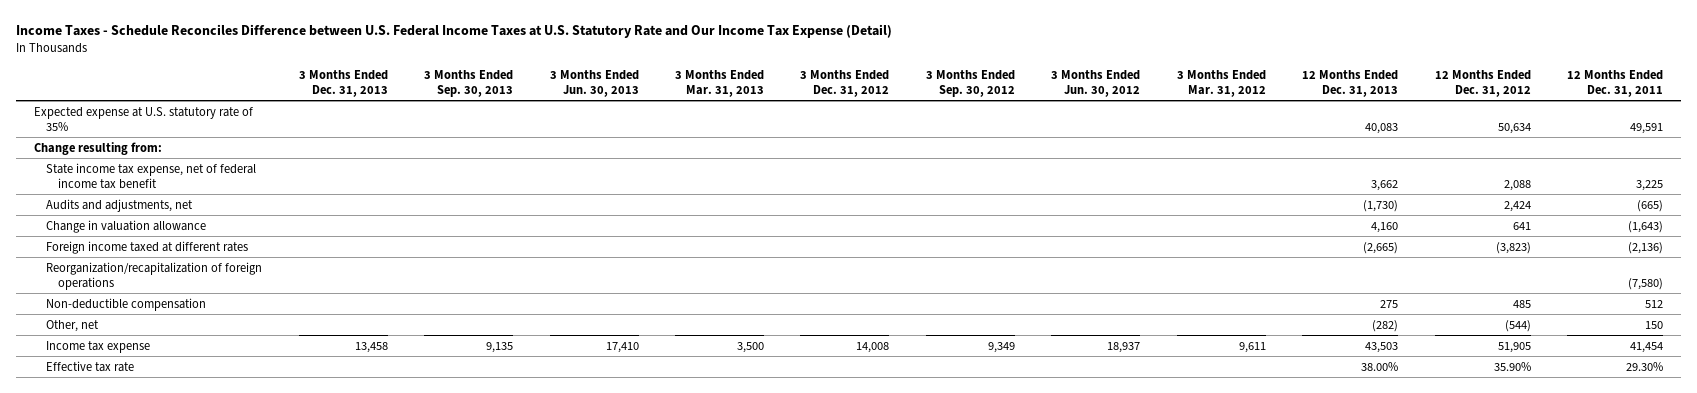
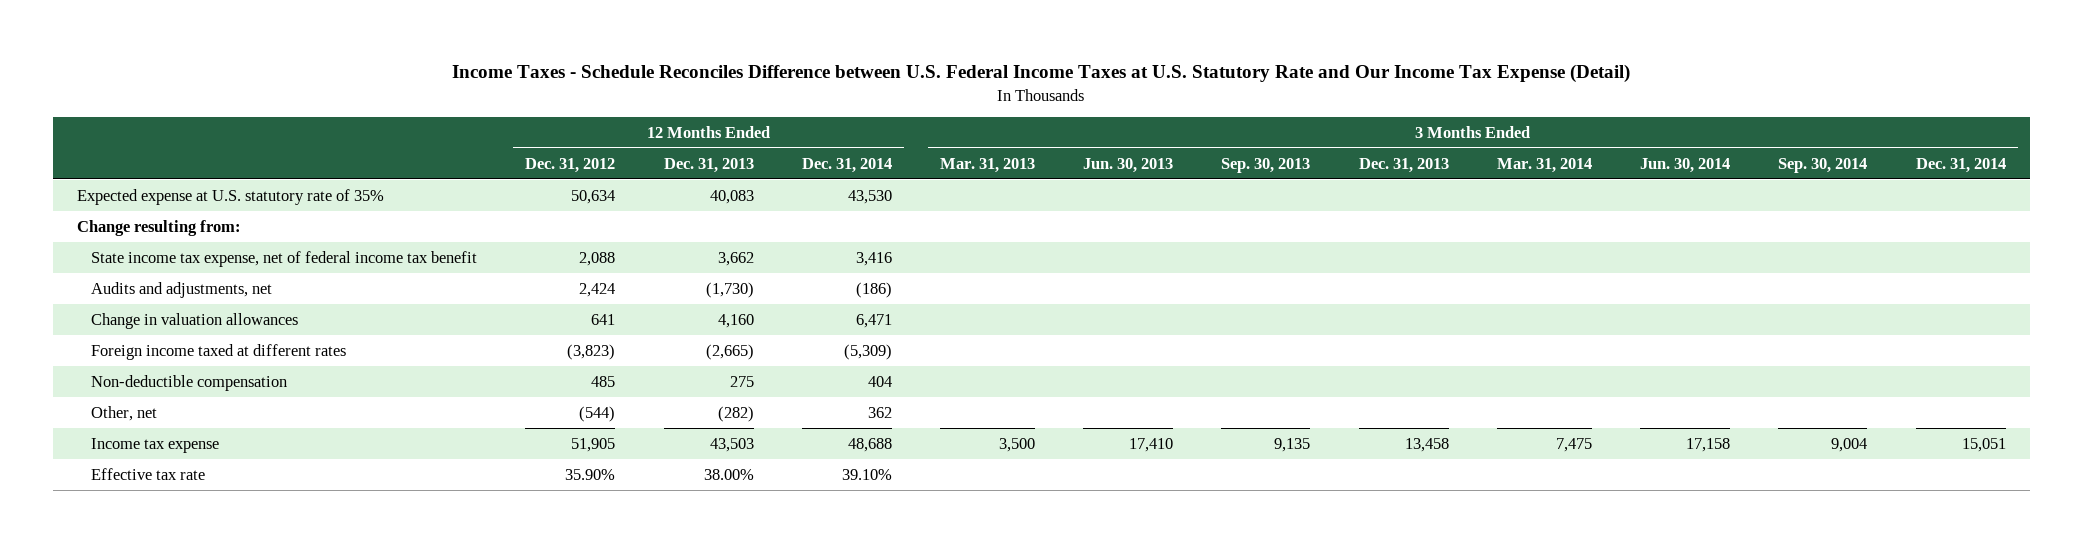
[800,69,890,97] 3 Months Ended Dec. 31, 2012 -> none
[925,69,1015,97] 3 Months Ended Sep. 30, 2012 -> none
[1051,69,1141,97] 3 Months Ended Jun. 30, 2012 -> none
[1176,69,1266,97] 3 Months Ended Mar. 31, 2012 -> none
[1566,69,1663,97] 12 Months Ended Dec. 31, 2011 -> none
none -> [801,157,892,173] Dec. 31, 2014
none -> [1496,157,1592,173] Mar. 31, 2014
none -> [1640,157,1731,173] Jun. 30, 2014
none -> [1778,157,1868,173] Sep. 30, 2014
none -> [1915,157,2006,173] Dec. 31, 2014
[46,219,207,233] Change in valuation allowance -> [91,312,299,329] Change in valuation allowances
[46,261,263,290] Reorganization/recapitalization of foreign operations -> none

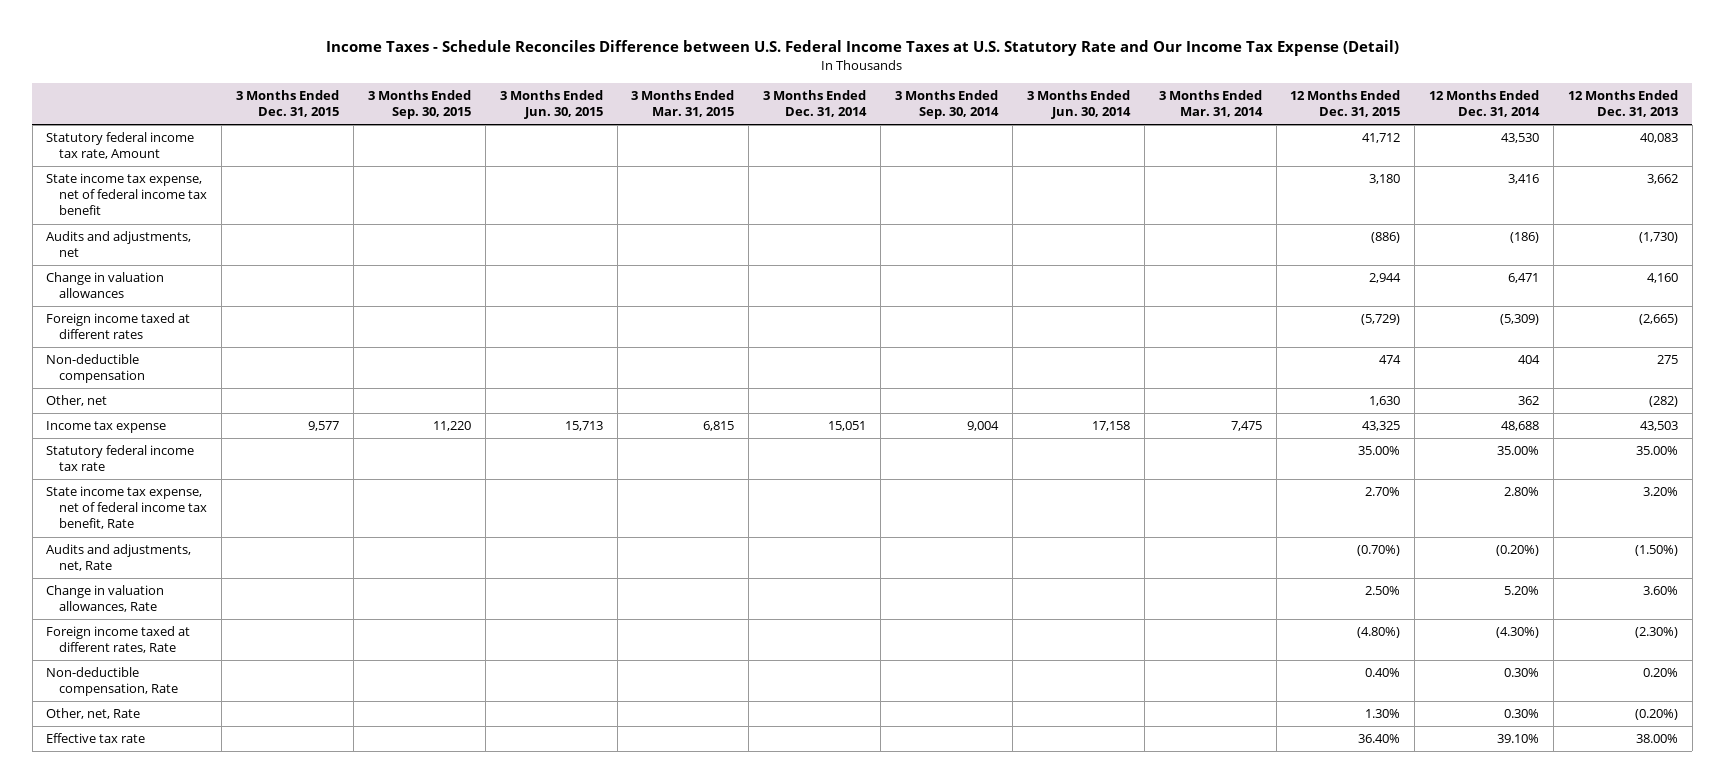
[525,157,616,173] Dec. 31, 2012 -> none
[940,157,1036,173] Mar. 31, 2013 -> none
[1083,157,1174,173] Jun. 30, 2013 -> none
[1221,157,1311,173] Sep. 30, 2013 -> none
[1358,157,1449,173] Dec. 31, 2013 -> none
none -> [236,89,340,117] 3 Months Ended Dec. 31, 2015
none -> [367,89,471,119] 3 Months Ended Sep. 30, 2015
none -> [499,89,603,119] 3 Months Ended Jun. 30, 2015
none -> [631,89,735,117] 3 Months Ended Mar. 31, 2015
none -> [1290,89,1401,117] 12 Months Ended Dec. 31, 2015
[76,219,241,236] Change resulting from: -> none
[76,188,384,205] Expected expense at U.S. statutory rate of 35% -> [46,132,195,160] Statutory federal income tax rate, Amount
none -> [46,445,195,472] Statutory federal income tax rate
none -> [46,486,208,530] State income tax expense, net of federal income tax benefit, Rate
none -> [46,544,192,572] Audits and adjustments, net, Rate
none -> [46,585,165,613] Change in valuation allowances, Rate
none -> [46,626,191,654] Foreign income taxed at different rates, Rate
none -> [46,667,179,697] Non-deductible compensation, Rate
none -> [46,708,141,720] Other, net, Rate

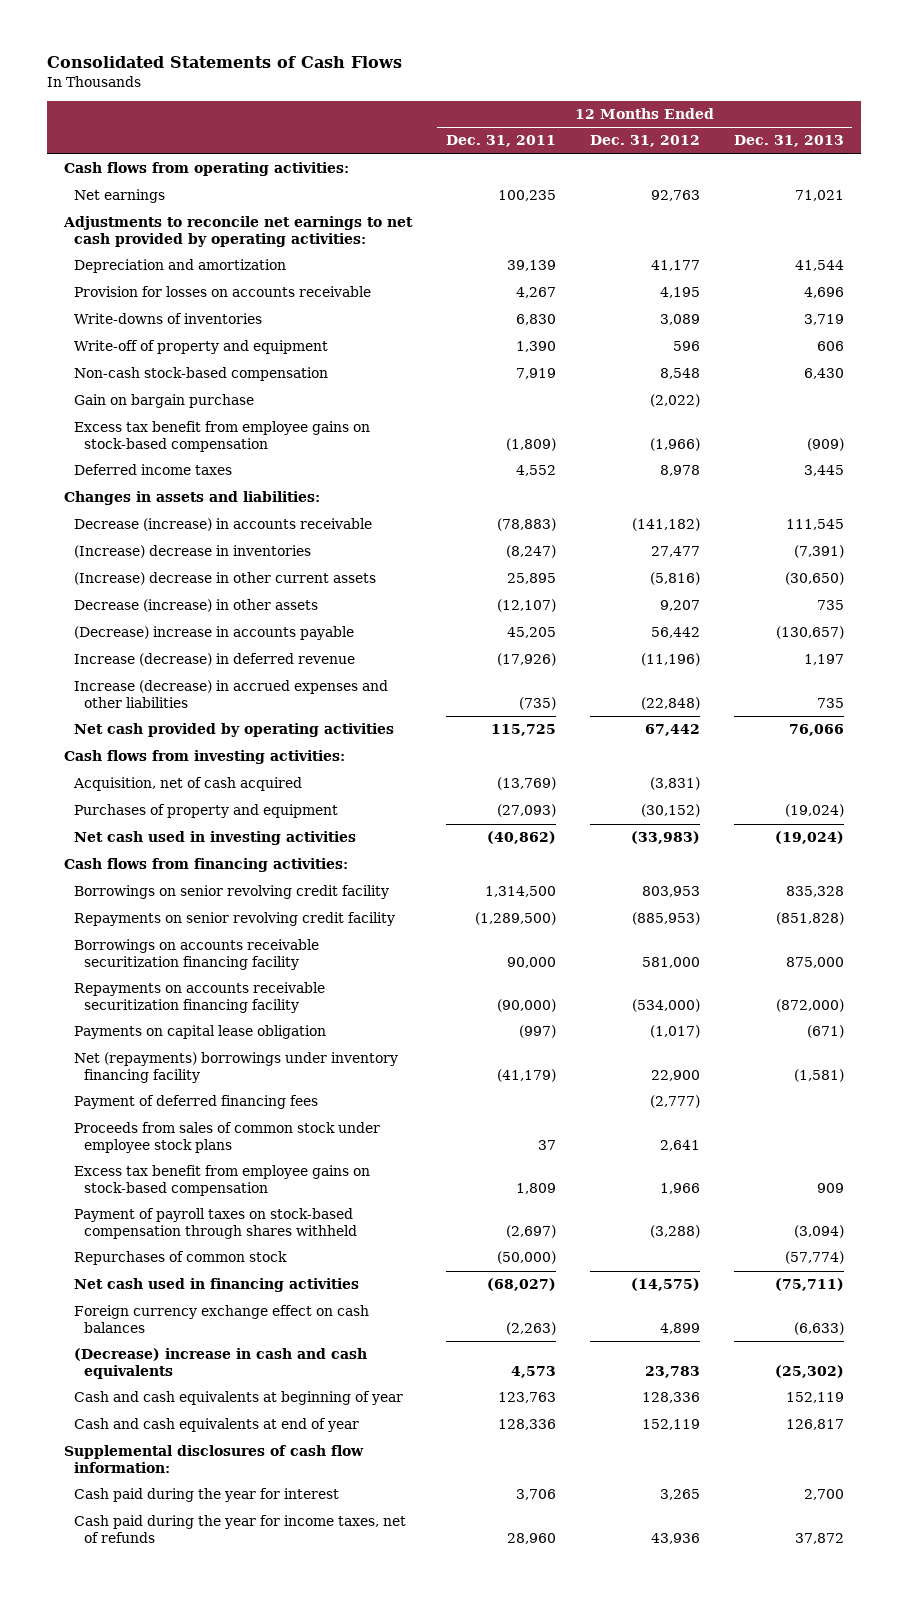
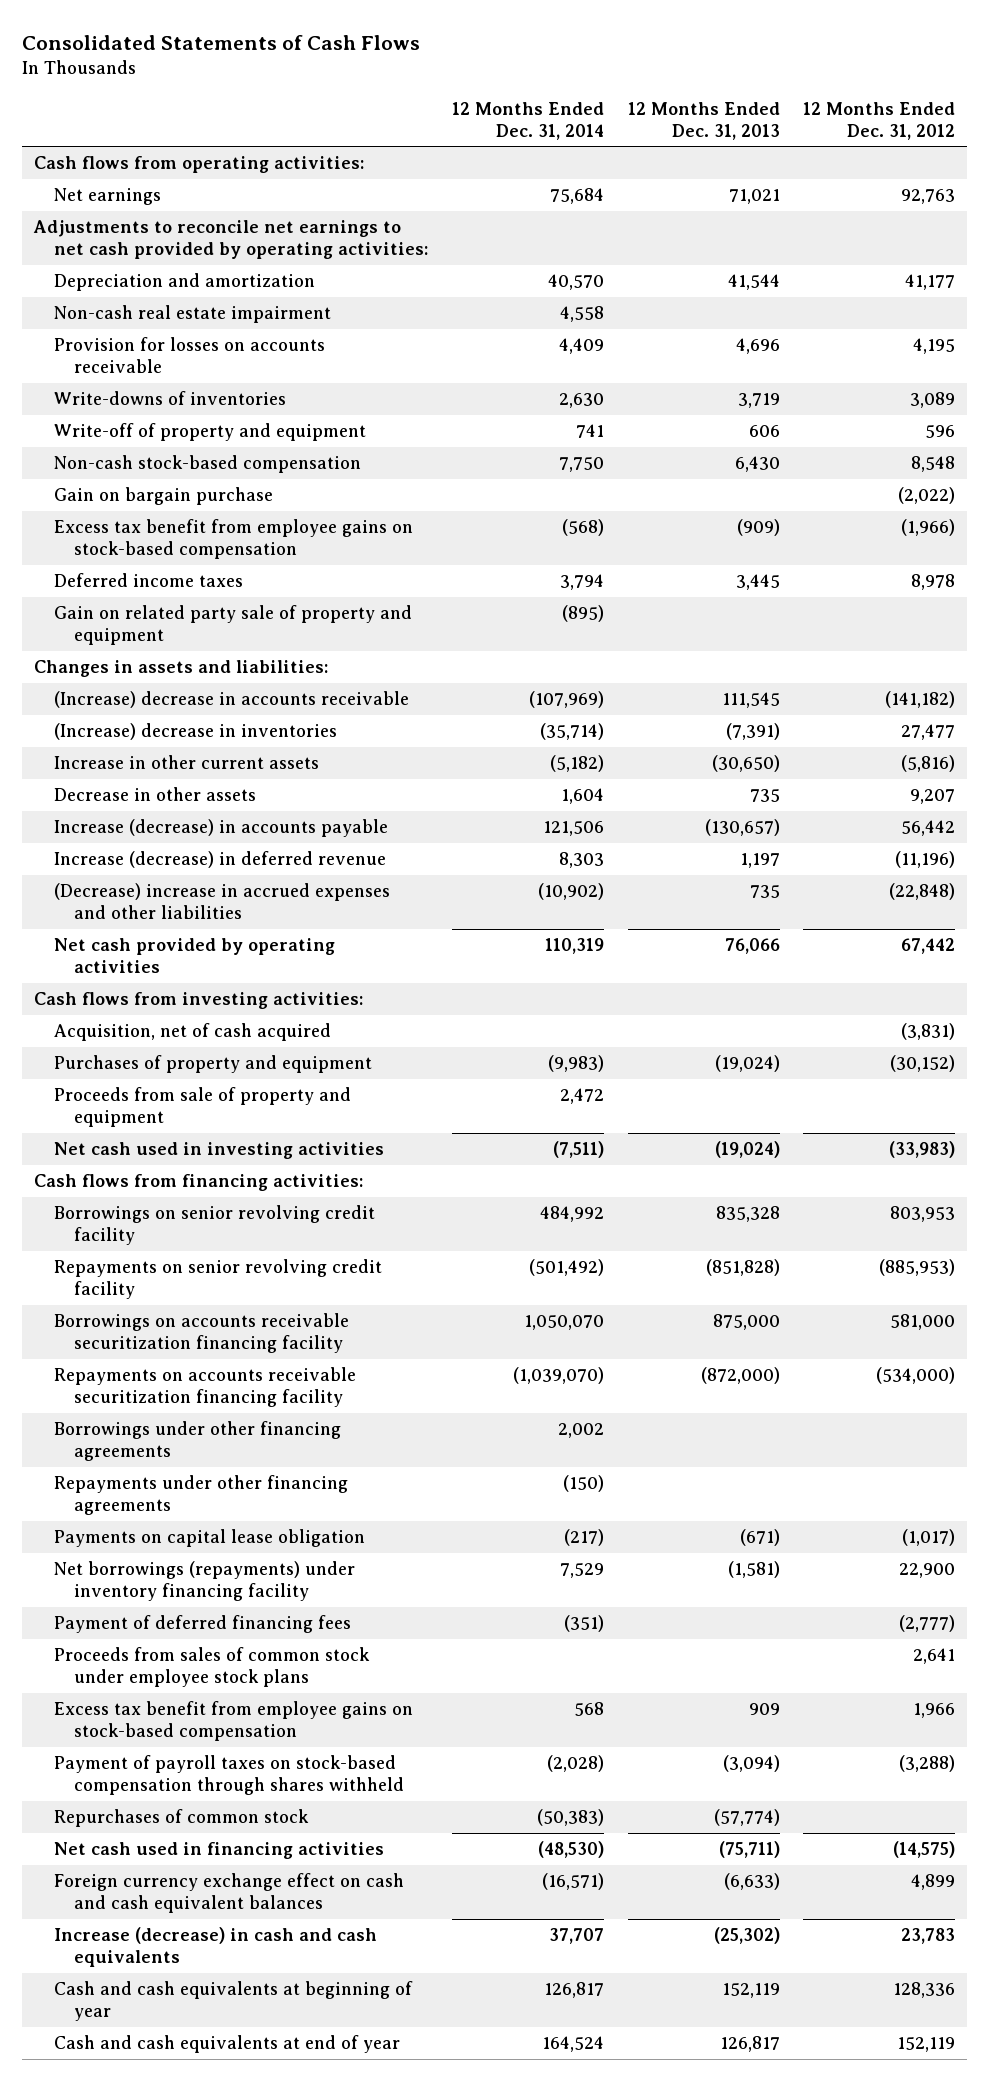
[445,135,556,148] Dec. 31, 2011 -> none
none -> [451,101,604,140] 12 Months Ended Dec. 31, 2014
none -> [54,305,332,324] Non-cash real estate impairment
none -> [54,605,413,646] Gain on related party sale of property and equipment
[73,518,372,532] Decrease (increase) in accounts receivable -> [54,691,410,709] (Increase) decrease in accounts receivable
[73,572,376,586] (Increase) decrease in other current assets -> [54,755,320,770] Increase in other current assets
[73,599,318,613] Decrease (increase) in other assets -> [54,787,257,802] Decrease in other assets
[73,626,354,641] (Decrease) increase in accounts payable -> [54,819,389,838] Increase (decrease) in accounts payable
[73,680,388,708] Increase (decrease) in accrued expenses and other liabilities -> [54,883,391,920] (Decrease) increase in accrued expenses and other liabilities
none -> [54,1087,352,1128] Proceeds from sale of property and equipment
none -> [54,1421,342,1462] Borrowings under other financing agreements
none -> [54,1475,349,1516] Repayments under other financing agreements
[73,1052,398,1083] Net (repayments) borrowings under inventory financing facility -> [54,1561,356,1602] Net borrowings (repayments) under inventory financing facility
[73,1305,369,1333] Foreign currency exchange effect on cash balances -> [54,1873,405,1914] Foreign currency exchange effect on cash and cash equivalent balances
[73,1348,367,1379] (Decrease) increase in cash and cash equivalents -> [54,1927,378,1968] Increase (decrease) in cash and cash equivalents
[63,1445,364,1473] Supplemental disclosures of cash flow information: -> none
[73,1488,339,1503] Cash paid during the year for interest -> none
[73,1515,406,1543] Cash paid during the year for income taxes, net of refunds -> none

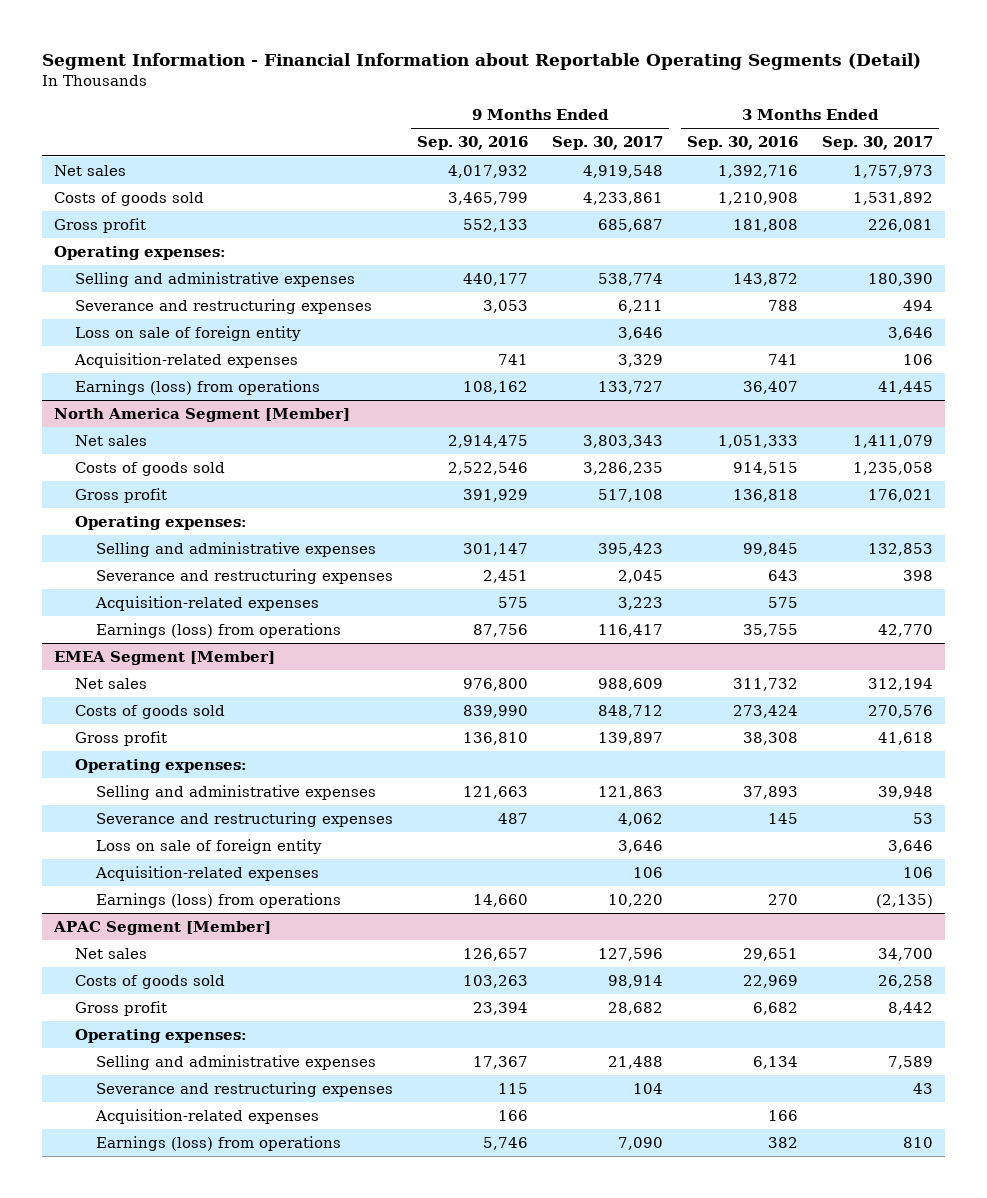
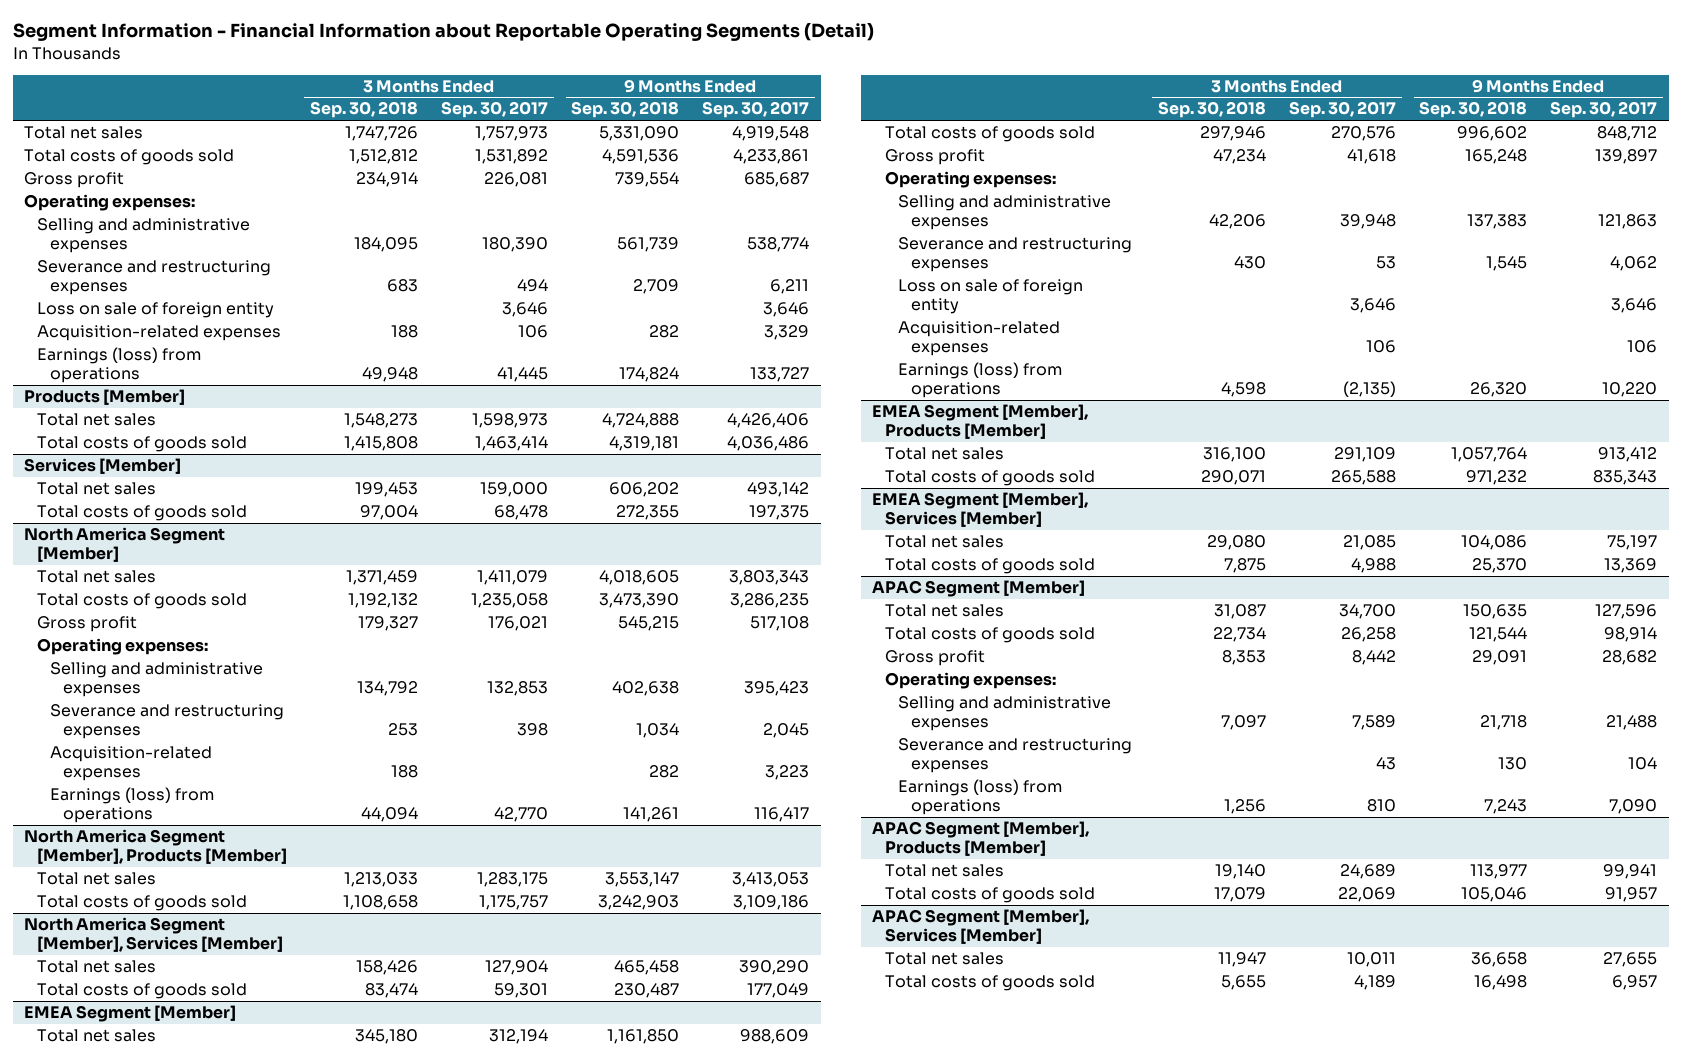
[417,136,529,151] Sep. 30, 2016 -> none
[686,136,798,151] Sep. 30, 2016 -> none
none -> [310,101,419,119] Sep. 30, 2018
none -> [571,101,680,119] Sep. 30, 2018
[54,165,127,177] Net sales -> [24,126,144,140] Total net sales
[54,192,205,207] Costs of goods sold -> [24,149,235,166] Total costs of goods sold
none -> [24,389,186,406] Products [Member]
none -> [37,413,157,427] Total net sales
none -> [37,436,248,453] Total costs of goods sold
none -> [24,458,182,475] Services [Member]
none -> [37,482,157,496] Total net sales
none -> [37,505,248,522] Total costs of goods sold
[75,435,148,447] Net sales -> [37,570,157,584] Total net sales
[75,462,226,477] Costs of goods sold -> [37,593,248,610] Total costs of goods sold
none -> [24,829,288,865] North America Segment [Member], Products [Member]
none -> [37,872,157,886] Total net sales
none -> [37,895,248,912] Total costs of goods sold
none -> [24,917,284,953] North America Segment [Member], Services [Member]
none -> [37,960,157,974] Total net sales
none -> [37,983,248,1000] Total costs of goods sold
[75,678,148,690] Net sales -> [37,1029,157,1043] Total net sales
[75,705,226,720] Costs of goods sold -> [885,126,1096,143] Total costs of goods sold
none -> [872,404,1089,440] EMEA Segment [Member], Products [Member]
none -> [885,447,1005,461] Total net sales
none -> [885,470,1096,487] Total costs of goods sold
none -> [872,492,1089,528] EMEA Segment [Member], Services [Member]
none -> [885,535,1005,549] Total net sales
none -> [885,558,1096,575] Total costs of goods sold
[75,948,148,960] Net sales -> [885,604,1005,618] Total net sales
[75,975,226,990] Costs of goods sold -> [885,627,1096,644] Total costs of goods sold
[95,1109,320,1125] Acquisition-related expenses -> none
none -> [872,821,1090,857] APAC Segment [Member], Products [Member]
none -> [885,864,1005,878] Total net sales
none -> [885,887,1096,904] Total costs of goods sold
none -> [872,909,1090,945] APAC Segment [Member], Services [Member]
none -> [885,952,1005,966] Total net sales
none -> [885,975,1096,992] Total costs of goods sold

